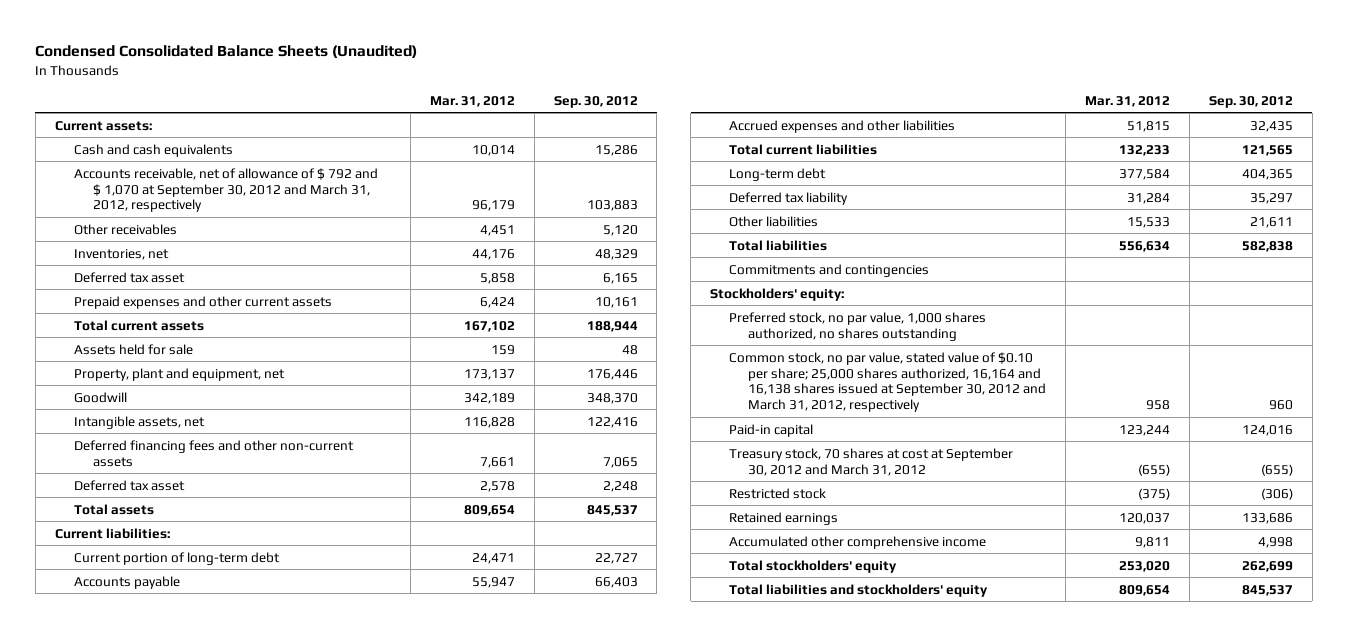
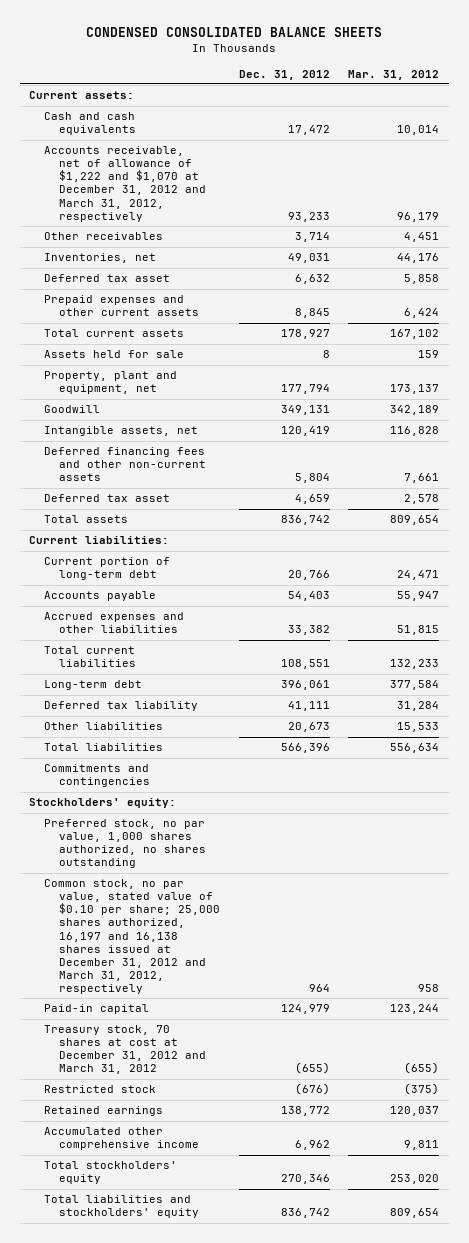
[35,45,418,59] Condensed Consolidated Balance Sheets (Unaudited) -> [86,27,383,38] CONDENSED CONSOLIDATED BALANCE SHEETS
[553,95,638,108] Sep. 30, 2012 -> none
none -> [238,69,330,80] Dec. 31, 2012
[73,167,378,213] Accounts receivable, net of allowance of $ 792 and $ 1,070 at September 30, 2012 and March 31, 2012, respectively -> [44,146,206,222] Accounts receivable, net of allowance of $1,222 and $1,070 at December 31, 2012 and March 31, 2012, respectively
[729,351,1047,413] Common stock, no par value, stated value of $0.10 per share; 25,000 shares authorized, 16,164 and 16,138 shares issued at September 30, 2012 and March 31, 2012, respectively -> [44,879,220,994] Common stock, no par value, stated value of $0.10 per share; 25,000 shares authorized, 16,197 and 16,138 shares issued at December 31, 2012 and March 31, 2012, respectively
[729,447,1014,476] Treasury stock, 70 shares at cost at September 30, 2012 and March 31, 2012 -> [44,1025,206,1075] Treasury stock, 70 shares at cost at December 31, 2012 and March 31, 2012

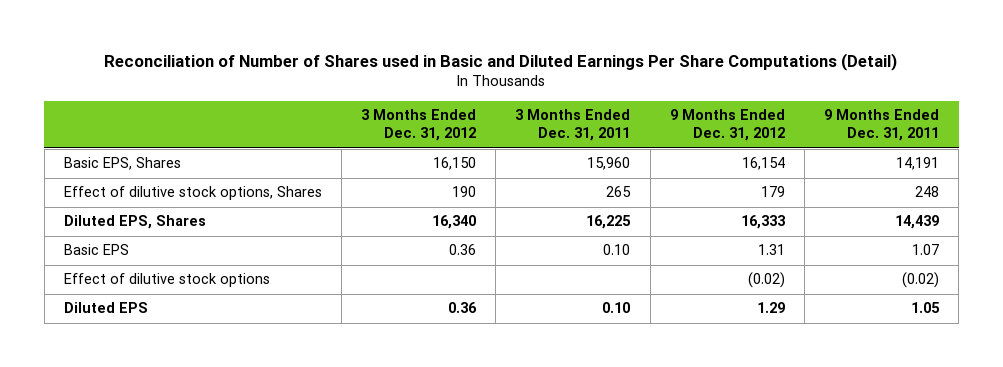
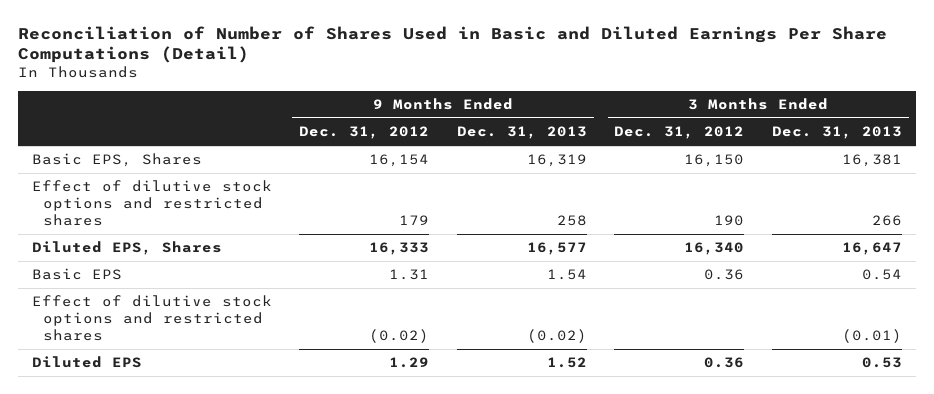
[104,52,898,71] Reconciliation of Number of Shares used in Basic and Diluted Earnings Per Share Computations (Detail) -> [17,25,887,64] Reconciliation of Number of Shares Used in Basic and Diluted Earnings Per Share Computations (Detail)
[515,109,631,142] 3 Months Ended Dec. 31, 2011 -> none
[824,109,940,142] 9 Months Ended Dec. 31, 2011 -> none
none -> [456,126,587,140] Dec. 31, 2013
none -> [771,126,902,140] Dec. 31, 2013
[63,186,322,201] Effect of dilutive stock options, Shares -> [31,180,272,227] Effect of dilutive stock options and restricted shares
[63,273,270,288] Effect of dilutive stock options -> [31,295,272,342] Effect of dilutive stock options and restricted shares

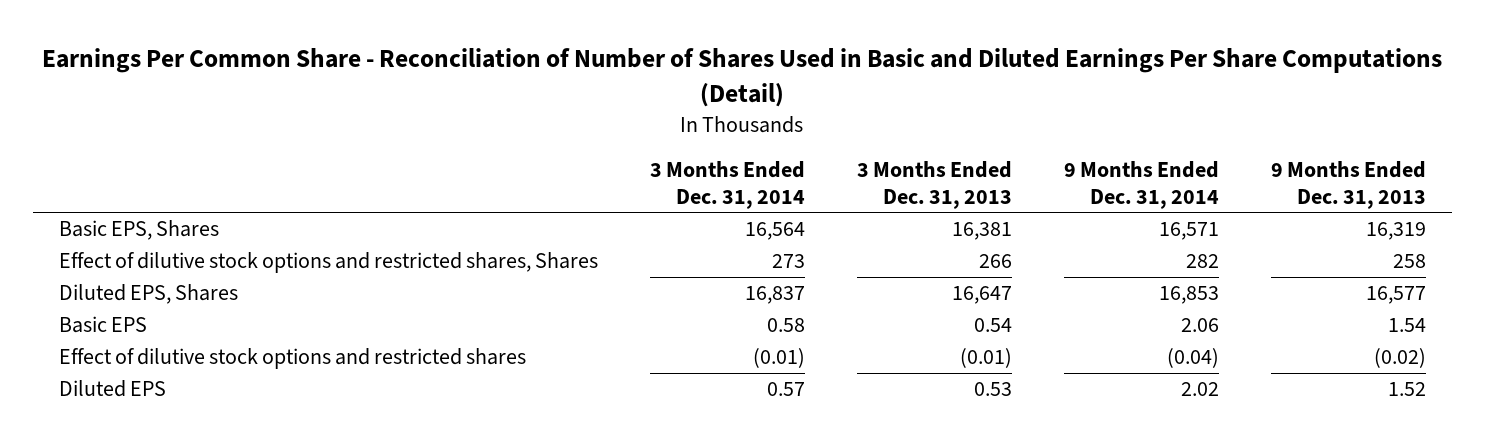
[17,25,887,64] Reconciliation of Number of Shares Used in Basic and Diluted Earnings Per Share Computations (Detail) -> [42,48,1443,107] Earnings Per Common Share - Reconciliation of Number of Shares Used in Basic and Diluted Earnings Per Share Computations (Detail)
[299,126,430,140] Dec. 31, 2012 -> none
[614,126,745,140] Dec. 31, 2012 -> none
none -> [649,161,805,209] 3 Months Ended Dec. 31, 2014
none -> [1063,161,1219,209] 9 Months Ended Dec. 31, 2014
[31,180,272,227] Effect of dilutive stock options and restricted shares -> [58,252,598,274] Effect of dilutive stock options and restricted shares, Shares

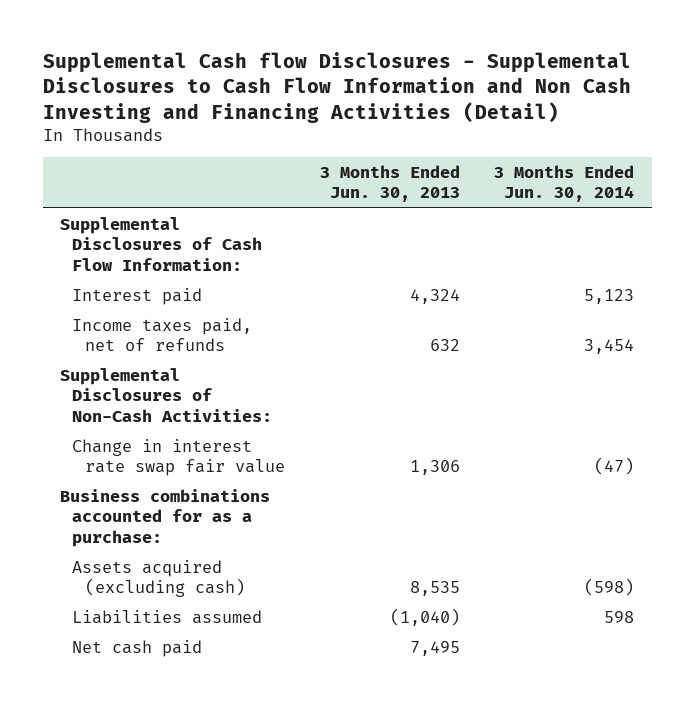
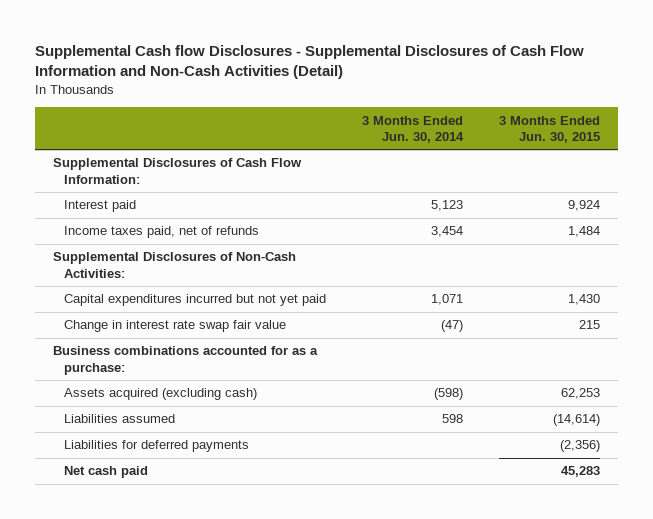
[42,52,631,123] Supplemental Cash flow Disclosures - Supplemental Disclosures to Cash Flow Information and Non Cash Investing and Financing Activities (Detail) -> [35,44,585,80] Supplemental Cash flow Disclosures - Supplemental Disclosures of Cash Flow Information and Non-Cash Activities (Detail)
[319,164,460,203] 3 Months Ended Jun. 30, 2013 -> none
none -> [498,115,600,144] 3 Months Ended Jun. 30, 2015
none -> [63,294,326,307] Capital expenditures incurred but not yet paid
none -> [63,440,249,453] Liabilities for deferred payments

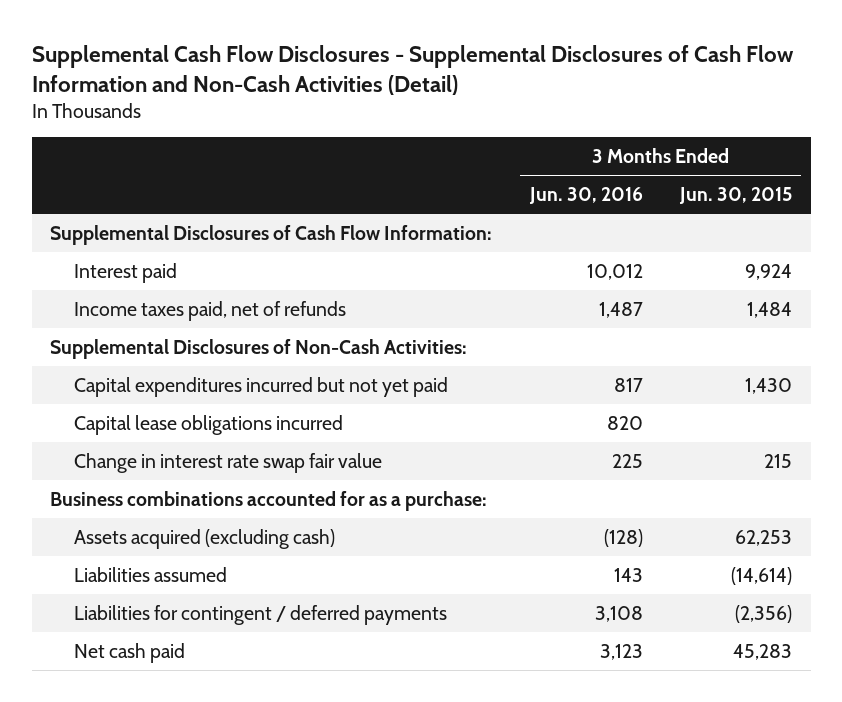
[35,44,585,80] Supplemental Cash flow Disclosures - Supplemental Disclosures of Cash Flow Information and Non-Cash Activities (Detail) -> [31,44,794,95] Supplemental Cash Flow Disclosures - Supplemental Disclosures of Cash Flow Information and Non-Cash Activities (Detail)
[361,115,464,144] 3 Months Ended Jun. 30, 2014 -> none
none -> [528,187,643,205] Jun. 30, 2016
none -> [73,414,343,435] Capital lease obligations incurred
[63,440,249,453] Liabilities for deferred payments -> [73,604,447,625] Liabilities for contingent / deferred payments

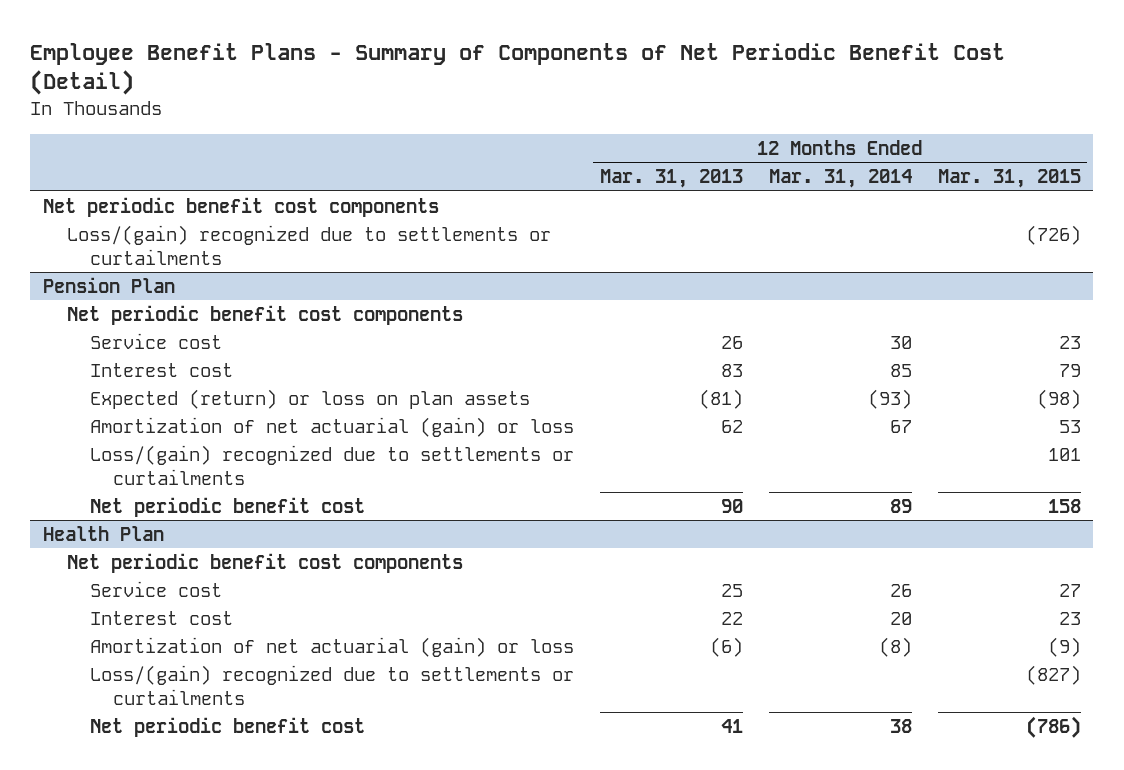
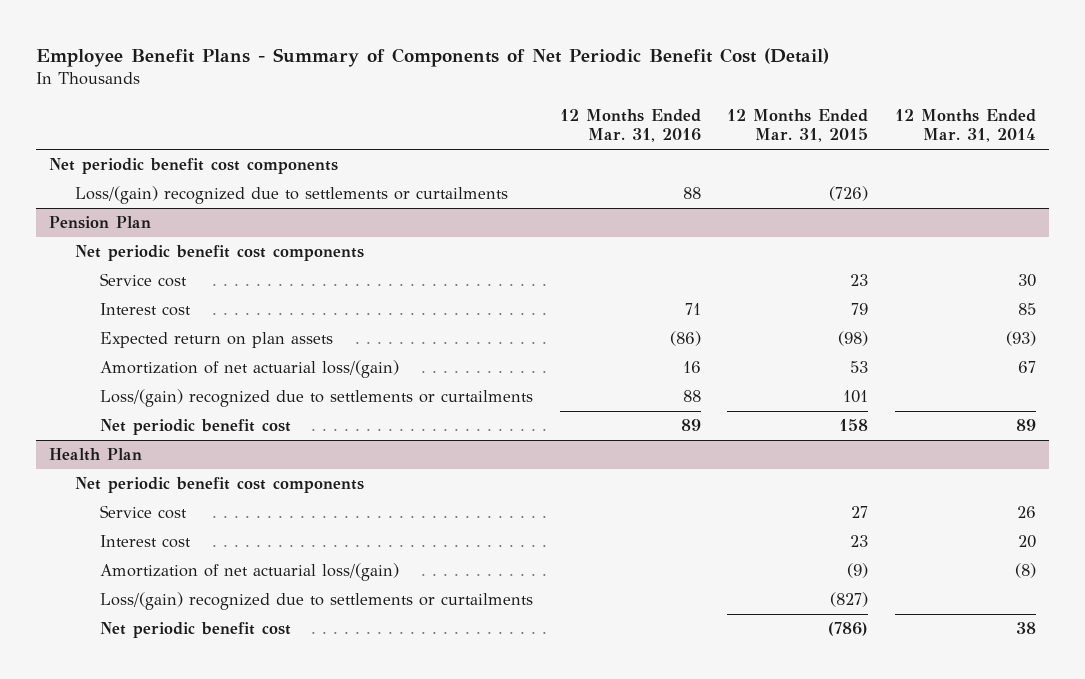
[599,169,743,189] Mar. 31, 2013 -> none
none -> [559,108,701,143] 12 Months Ended Mar. 31, 2016
[90,388,531,409] Expected (return) or loss on plan assets -> [100,332,334,349] Expected return on plan assets
[90,416,575,437] Amortization of net actuarial (gain) or loss -> [100,360,400,379] Amortization of net actuarial loss/(gain)
[90,636,575,657] Amortization of net actuarial (gain) or loss -> [100,563,400,582] Amortization of net actuarial loss/(gain)

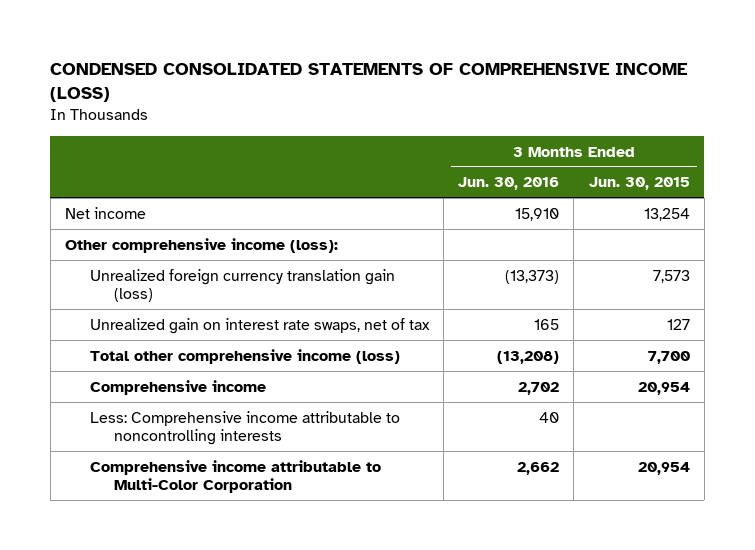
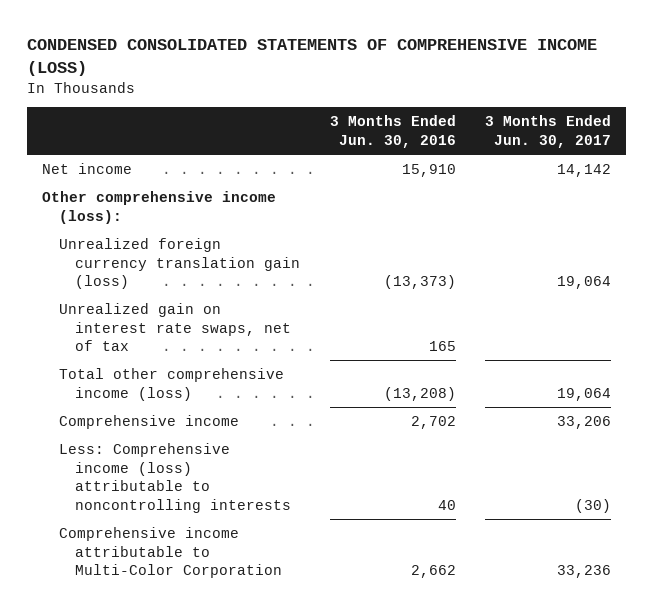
[588,177,690,191] Jun. 30, 2015 -> none
none -> [485,115,612,148] 3 Months Ended Jun. 30, 2017
[89,410,400,446] Less: Comprehensive income attributable to noncontrolling interests -> [58,442,292,513] Less: Comprehensive income (loss) attributable to noncontrolling interests

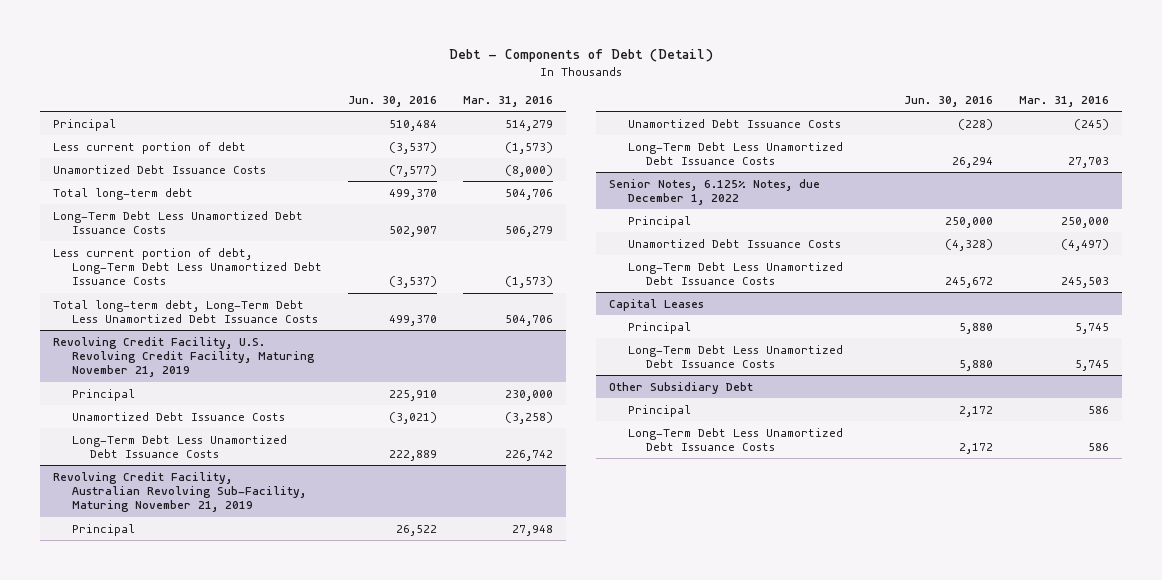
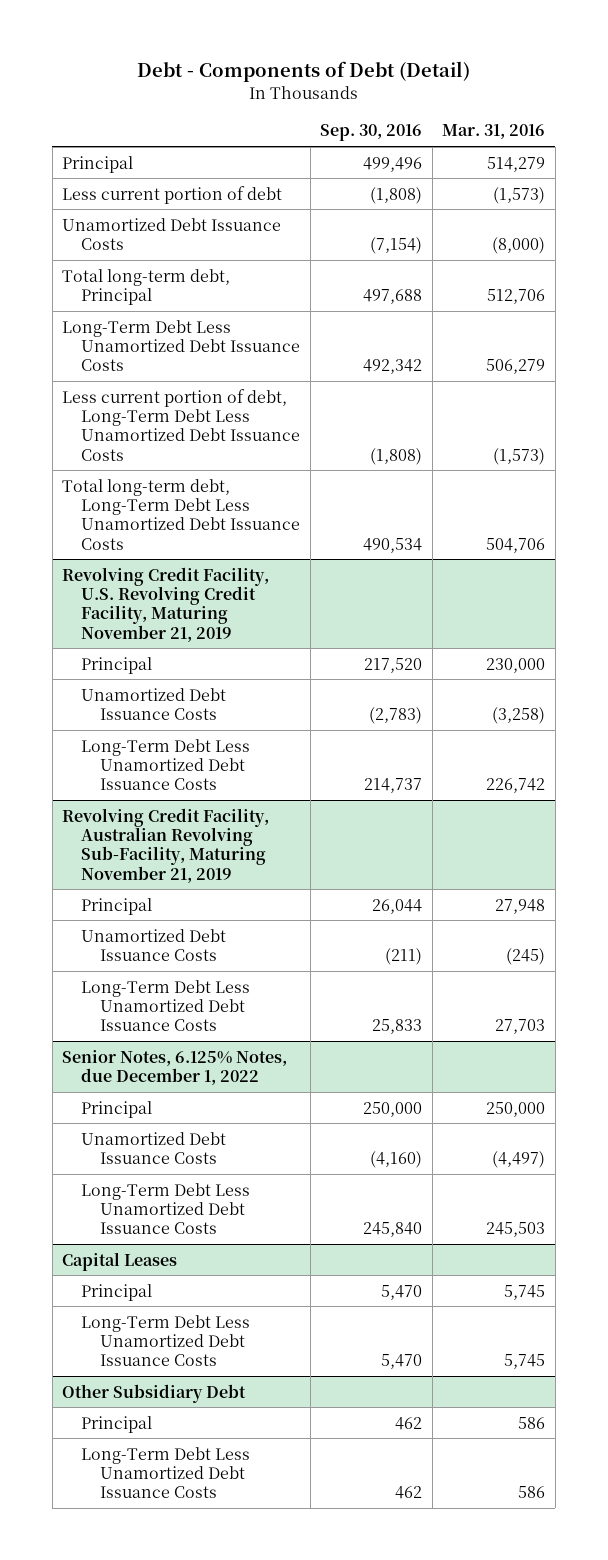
[347,95,437,107] Jun. 30, 2016 -> none
none -> [320,124,423,142] Sep. 30, 2016
[53,187,194,200] Total long-term debt -> [62,268,231,305] Total long-term debt, Principal
[504,188,553,200] 504,706 -> [487,288,546,304] 512,706

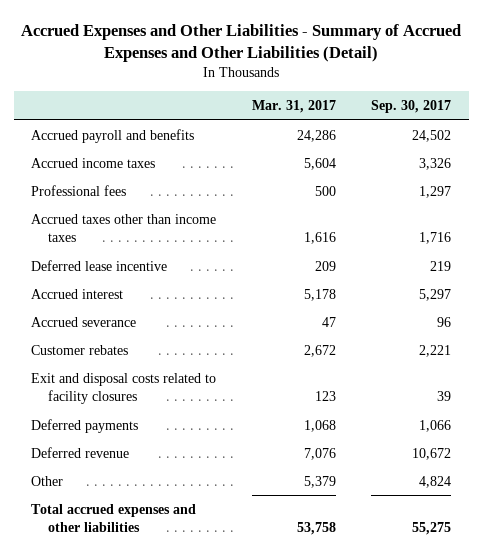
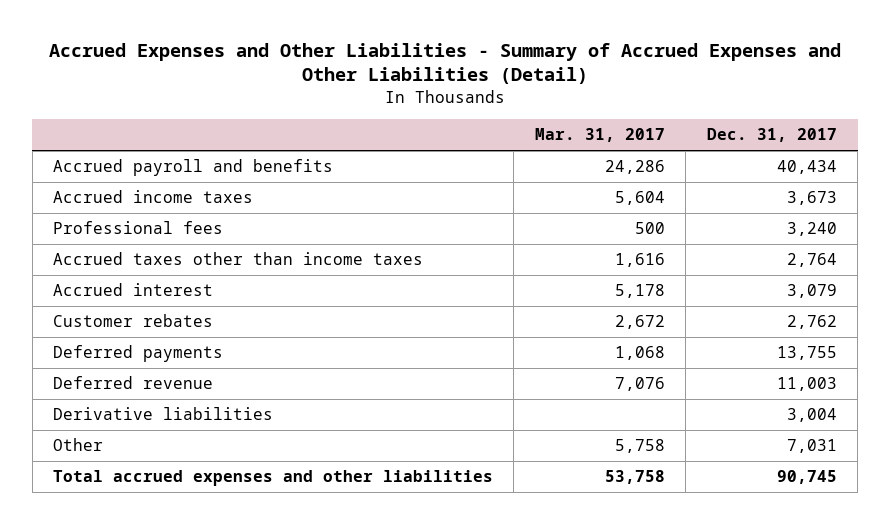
[370,100,451,114] Sep. 30, 2017 -> none
none -> [706,128,837,143] Dec. 31, 2017
[31,259,168,271] Deferred lease incentive -> none
[31,316,137,327] Accrued severance -> none
[31,372,217,405] Exit and disposal costs related to facility closures -> none
none -> [52,407,273,421] Derivative liabilities
[303,475,336,488] 5,379 -> [614,439,665,454] 5,758

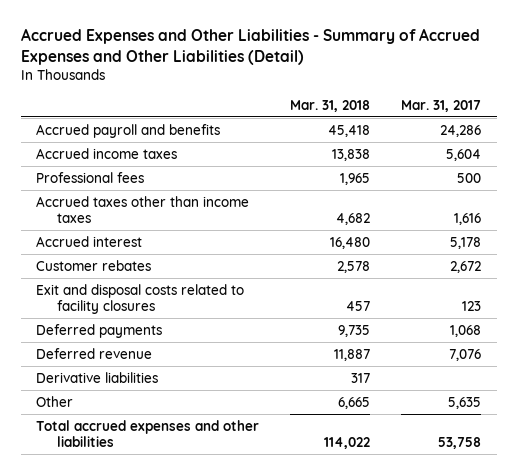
[706,128,837,143] Dec. 31, 2017 -> none
none -> [290,99,371,112] Mar. 31, 2018
none -> [36,283,245,314] Exit and disposal costs related to facility closures
[614,439,665,454] 5,758 -> [448,396,482,409] 5,635

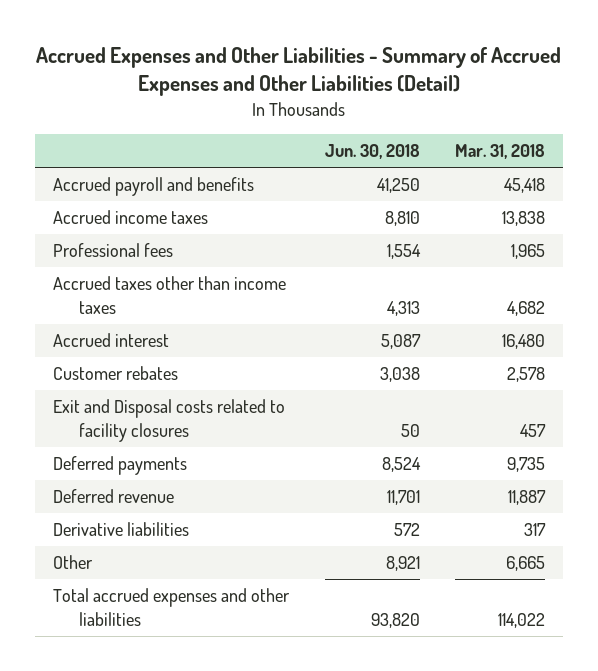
[401,99,482,112] Mar. 31, 2017 -> none
none -> [324,144,420,160] Jun. 30, 2018
[36,283,245,314] Exit and disposal costs related to facility closures -> [52,399,285,442] Exit and Disposal costs related to facility closures

